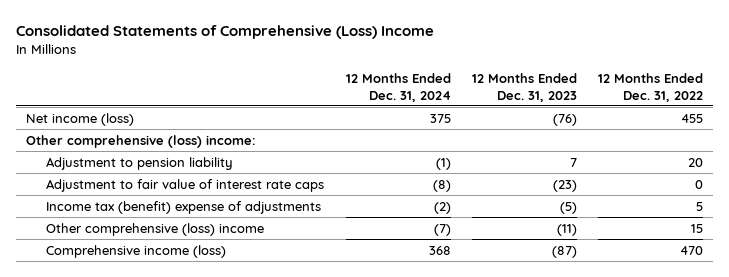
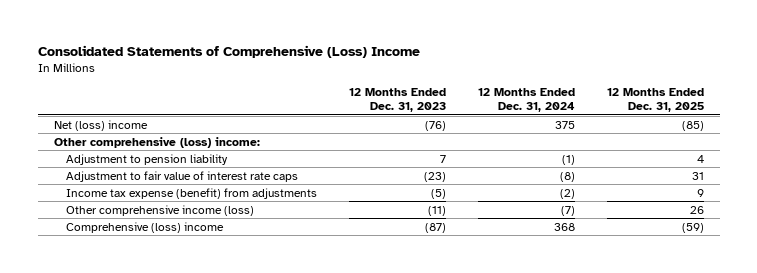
[597,72,703,102] 12 Months Ended Dec. 31, 2022 -> none
none -> [606,88,704,113] 12 Months Ended Dec. 31, 2025
[26,112,135,126] Net income (loss) -> [53,119,148,131] Net (loss) income
[46,200,322,214] Income tax (benefit) expense of adjustments -> [66,187,318,199] Income tax expense (benefit) from adjustments
[46,222,265,236] Other comprehensive (loss) income -> [66,204,255,216] Other comprehensive income (loss)
[46,244,227,258] Comprehensive income (loss) -> [66,221,225,233] Comprehensive (loss) income

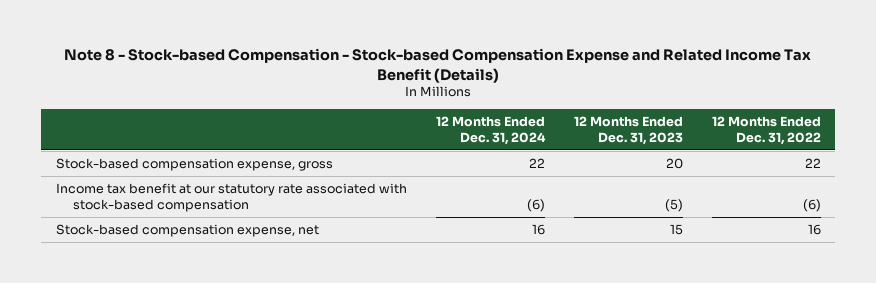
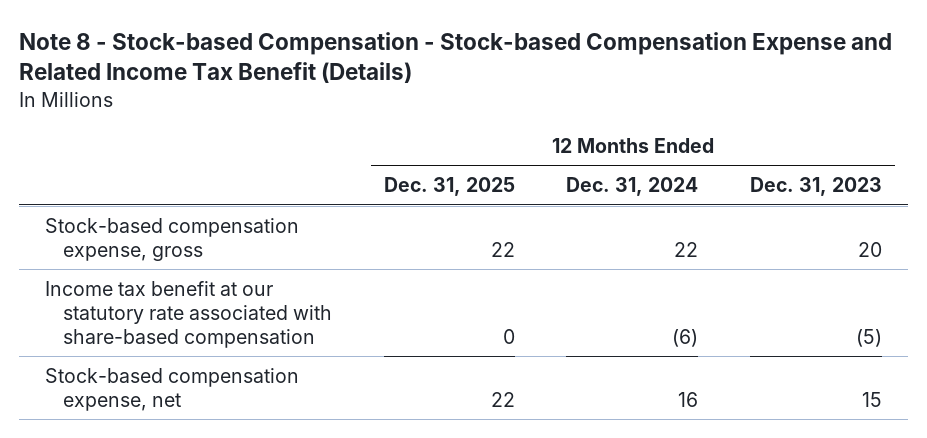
[711,115,821,145] 12 Months Ended Dec. 31, 2022 -> none
none -> [383,177,515,197] Dec. 31, 2025
[55,182,407,213] Income tax benefit at our statutory rate associated with stock-based compensation -> [44,280,333,348] Income tax benefit at our statutory rate associated with share-based compensation

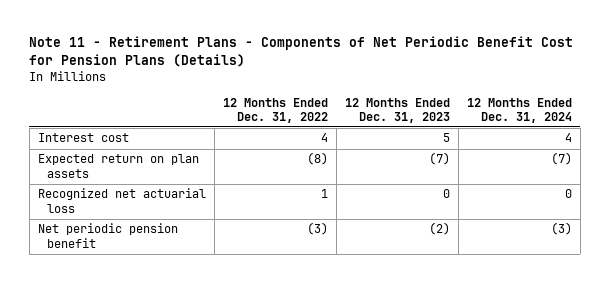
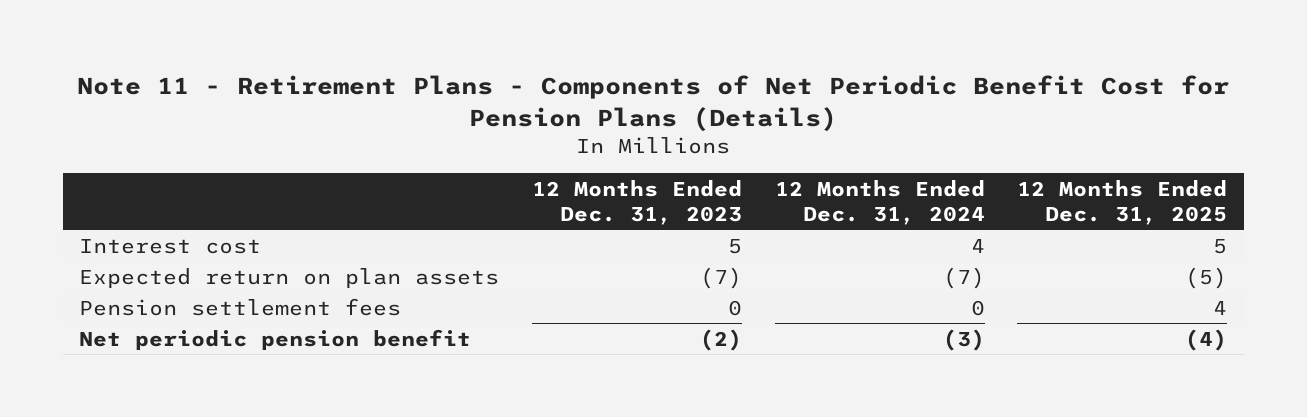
[222,97,328,123] 12 Months Ended Dec. 31, 2022 -> none
none -> [1017,179,1228,225] 12 Months Ended Dec. 31, 2025
[37,188,206,213] Recognized net actuarial loss -> none
none -> [79,297,402,316] Pension settlement fees

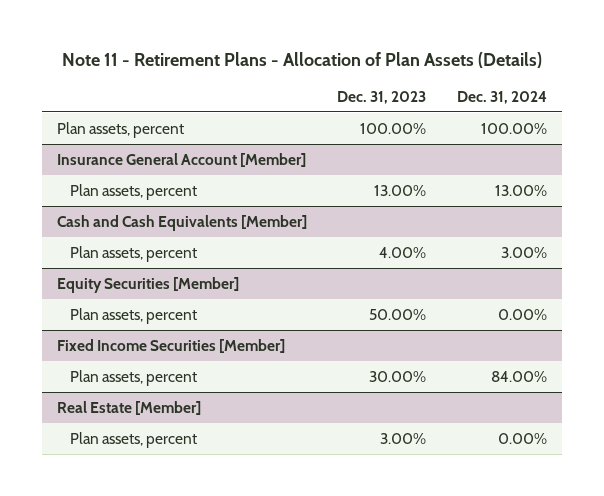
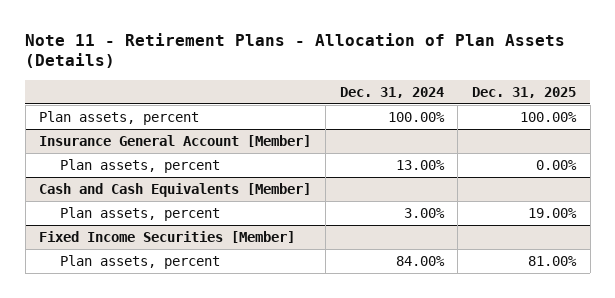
[337,91,427,105] Dec. 31, 2023 -> none
none -> [471,86,576,98] Dec. 31, 2025
[57,276,240,293] Equity Securities [Member] -> none
[70,307,198,324] Plan assets, percent -> none
[57,400,202,415] Real Estate [Member] -> none
[70,431,198,448] Plan assets, percent -> none

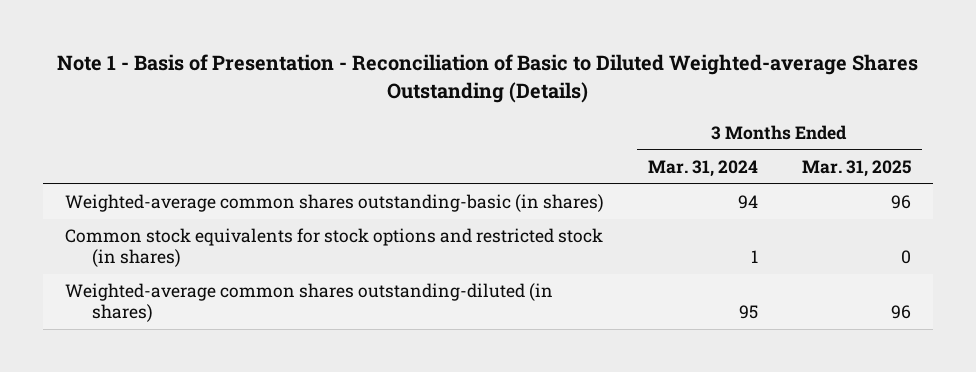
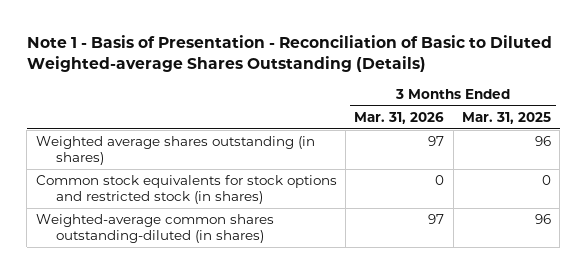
[647,159,758,177] Mar. 31, 2024 -> none
none -> [354,112,445,125] Mar. 31, 2026
[64,194,604,213] Weighted-average common shares outstanding-basic (in shares) -> [35,136,315,166] Weighted average shares outstanding (in shares)

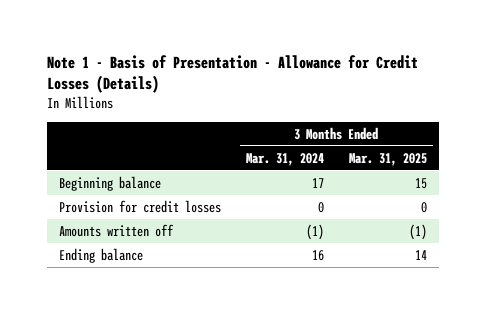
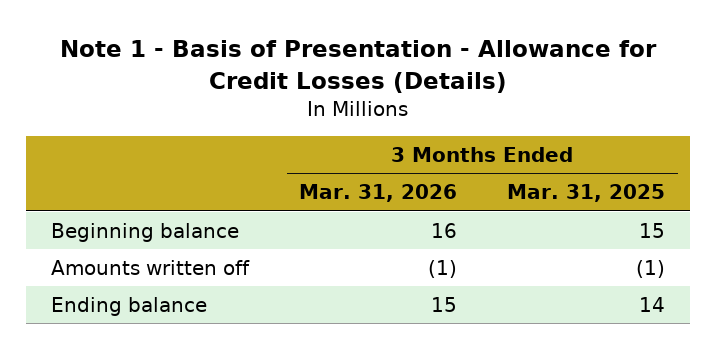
[245,152,324,166] Mar. 31, 2024 -> none
none -> [299,184,458,203] Mar. 31, 2026
[58,199,221,213] Provision for credit losses -> none

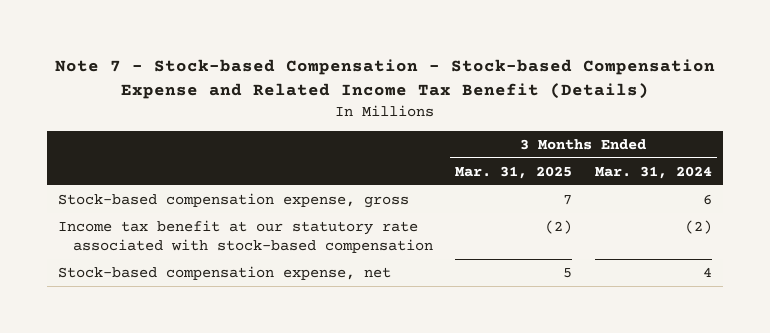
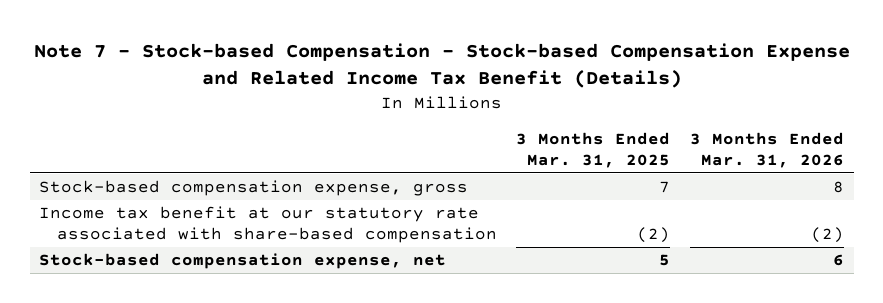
[594,165,712,179] Mar. 31, 2024 -> none
none -> [689,132,844,168] 3 Months Ended Mar. 31, 2026
[58,219,433,253] Income tax benefit at our statutory rate associated with stock-based compensation -> [39,206,497,244] Income tax benefit at our statutory rate associated with share-based compensation

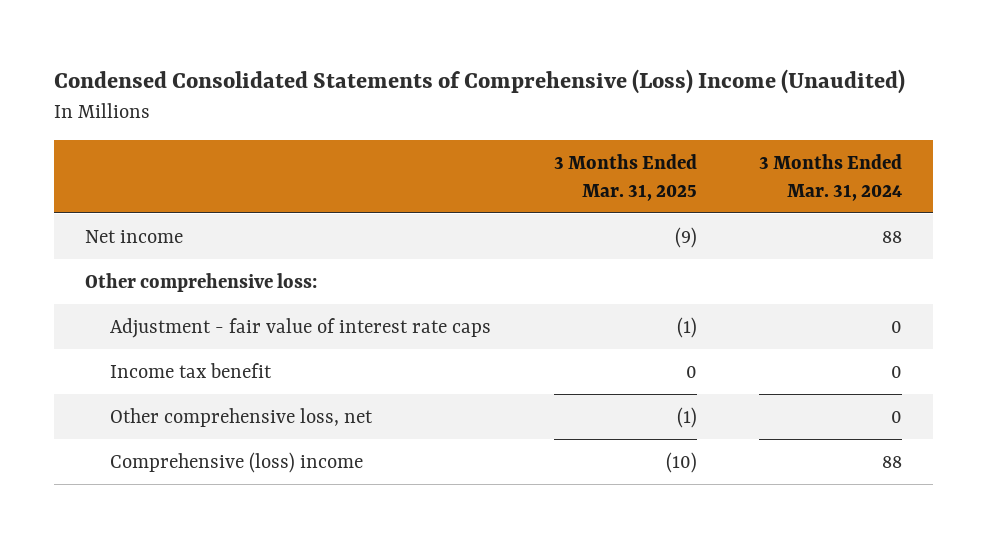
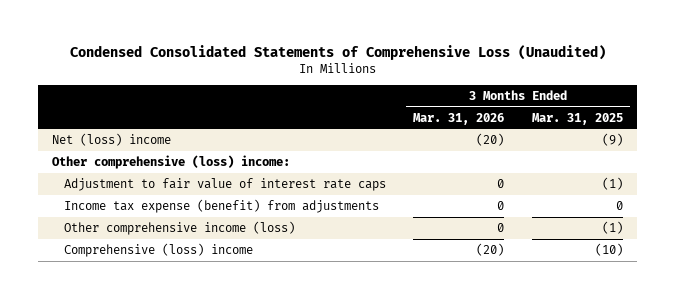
[53,69,905,95] Condensed Consolidated Statements of Comprehensive (Loss) Income (Unaudited) -> [69,44,606,60] Condensed Consolidated Statements of Comprehensive Loss (Unaudited)
[758,153,902,201] 3 Months Ended Mar. 31, 2024 -> none
none -> [413,112,505,125] Mar. 31, 2026
[84,229,183,243] Net income -> [52,133,172,147] Net (loss) income
[84,272,317,292] Other comprehensive loss: -> [52,155,291,170] Other comprehensive (loss) income:
[110,317,492,338] Adjustment - fair value of interest rate caps -> [63,178,386,192] Adjustment to fair value of interest rate caps
[110,362,273,378] Income tax benefit -> [63,199,379,214] Income tax expense (benefit) from adjustments
[110,407,374,427] Other comprehensive loss, net -> [63,221,295,236] Other comprehensive income (loss)

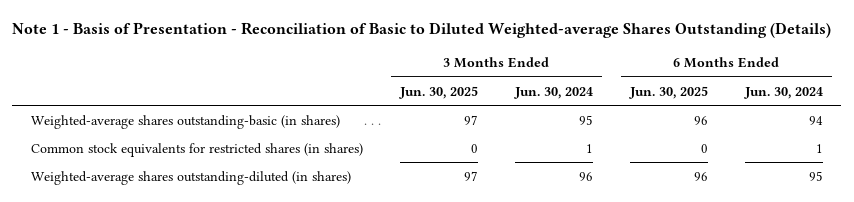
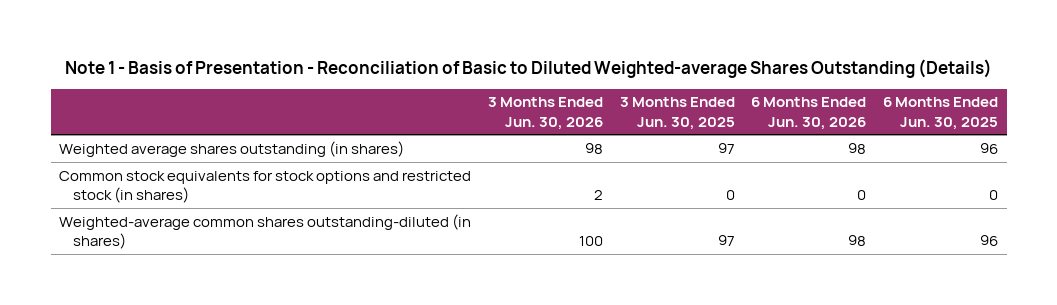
[513,86,593,99] Jun. 30, 2024 -> none
[743,86,823,99] Jun. 30, 2024 -> none
none -> [487,97,603,130] 3 Months Ended Jun. 30, 2026
none -> [751,97,867,130] 6 Months Ended Jun. 30, 2026
[30,114,340,129] Weighted-average shares outstanding-basic (in shares) -> [58,140,404,157] Weighted average shares outstanding (in shares)
[30,142,363,157] Common stock equivalents for restricted shares (in shares) -> [58,170,471,203] Common stock equivalents for stock options and restricted stock (in shares)
[30,170,351,185] Weighted-average shares outstanding-diluted (in shares) -> [58,213,471,249] Weighted-average common shares outstanding-diluted (in shares)

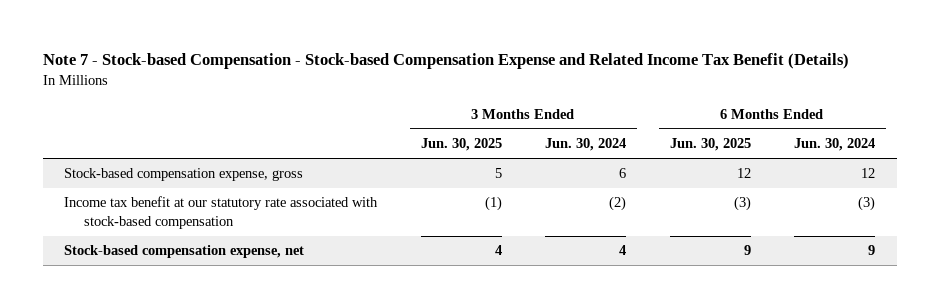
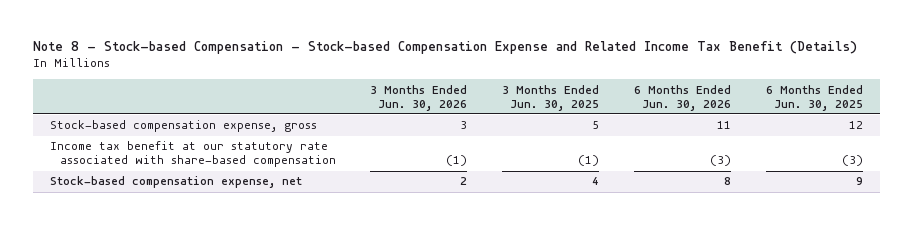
[42,53,849,70] Note 7 - Stock-based Compensation - Stock-based Compensation Expense and Related Income Tax Benefit (Details) -> [32,41,857,55] Note 8 - Stock-based Compensation - Stock-based Compensation Expense and Related Income Tax Benefit (Details)
[545,138,627,152] Jun. 30, 2024 -> none
[793,138,875,152] Jun. 30, 2024 -> none
none -> [370,84,468,111] 3 Months Ended Jun. 30, 2026
none -> [633,84,731,111] 6 Months Ended Jun. 30, 2026
[64,196,379,230] Income tax benefit at our statutory rate associated with stock-based compensation -> [50,141,336,168] Income tax benefit at our statutory rate associated with share-based compensation

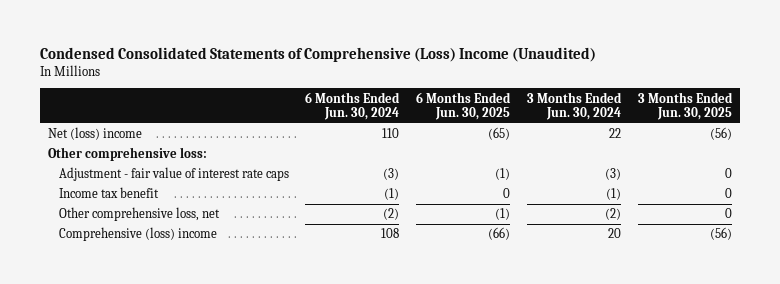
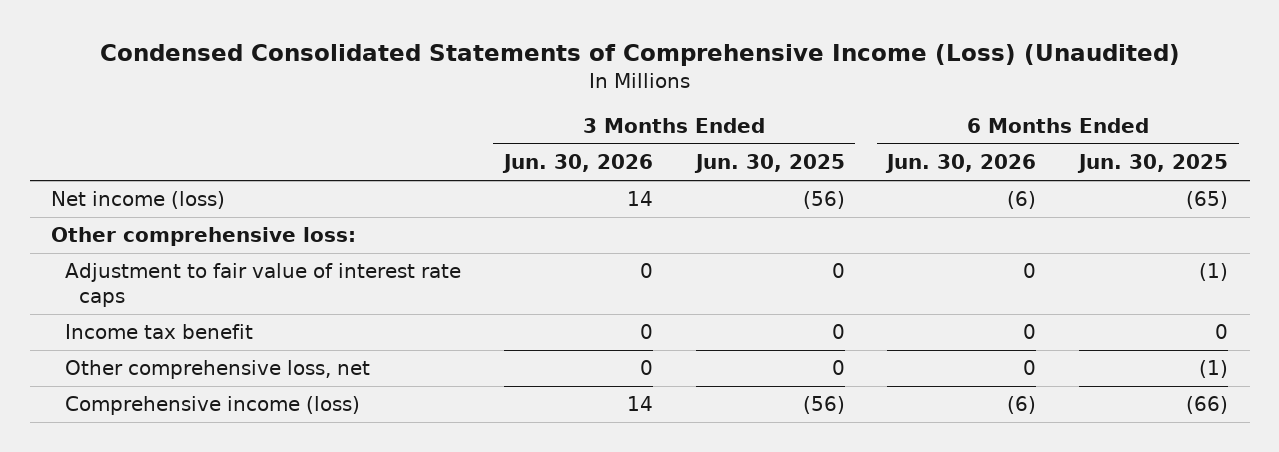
[39,46,596,62] Condensed Consolidated Statements of Comprehensive (Loss) Income (Unaudited) -> [99,43,1180,66] Condensed Consolidated Statements of Comprehensive Income (Loss) (Unaudited)
[305,91,401,121] 6 Months Ended Jun. 30, 2024 -> none
[526,91,622,121] 3 Months Ended Jun. 30, 2024 -> none
none -> [501,154,653,174] Jun. 30, 2026
none -> [885,154,1037,174] Jun. 30, 2026
[47,127,142,141] Net (loss) income -> [51,191,226,210] Net income (loss)
[58,167,289,182] Adjustment - fair value of interest rate caps -> [65,263,462,307] Adjustment to fair value of interest rate caps
[58,227,217,242] Comprehensive (loss) income -> [65,396,361,416] Comprehensive income (loss)

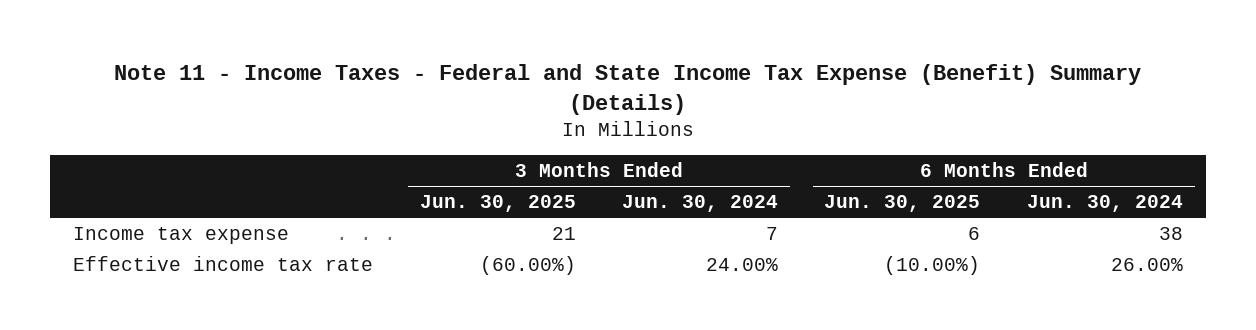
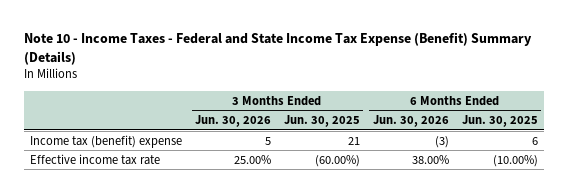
[114,63,1142,115] Note 11 - Income Taxes - Federal and State Income Tax Expense (Benefit) Summary (Details) -> [23,31,532,65] Note 10 - Income Taxes - Federal and State Income Tax Expense (Benefit) Summary (Details)
[622,194,779,212] Jun. 30, 2024 -> none
[1026,194,1183,212] Jun. 30, 2024 -> none
none -> [194,114,271,127] Jun. 30, 2026
none -> [372,114,449,127] Jun. 30, 2026
[73,226,290,244] Income tax expense -> [29,134,182,148] Income tax (benefit) expense

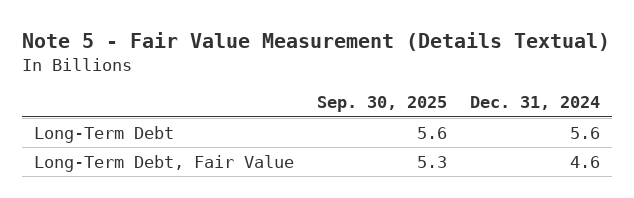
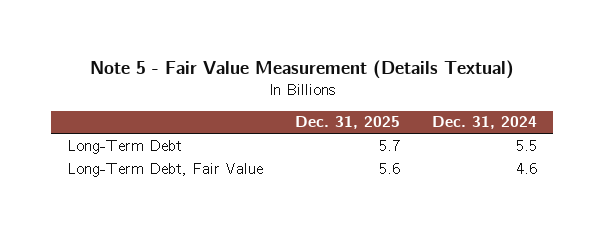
[316,96,447,113] Sep. 30, 2025 -> none
none -> [294,116,400,130] Dec. 31, 2025
[570,126,601,139] 5.6 -> [515,139,537,151] 5.5

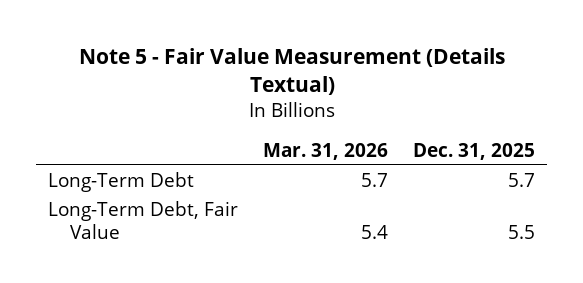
[431,116,537,130] Dec. 31, 2024 -> none
none -> [262,142,388,160] Mar. 31, 2026
[378,162,400,174] 5.6 -> [507,224,535,239] 5.5

